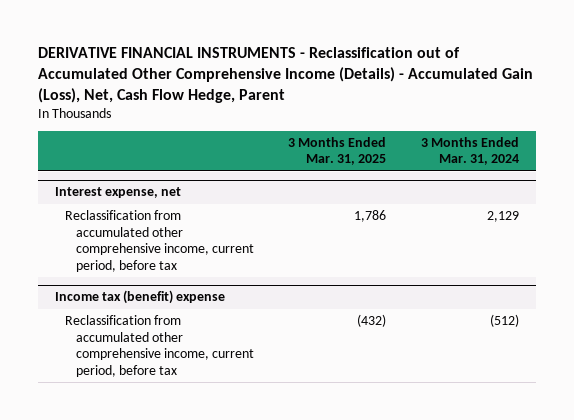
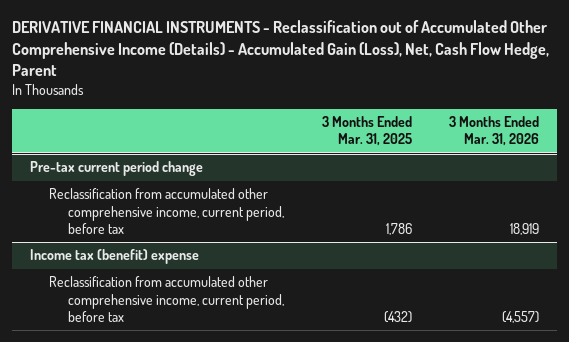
[421,136,520,166] 3 Months Ended Mar. 31, 2024 -> none
none -> [448,116,539,147] 3 Months Ended Mar. 31, 2026
[55,187,182,199] Interest expense, net -> [30,161,204,177] Pre-tax current period change

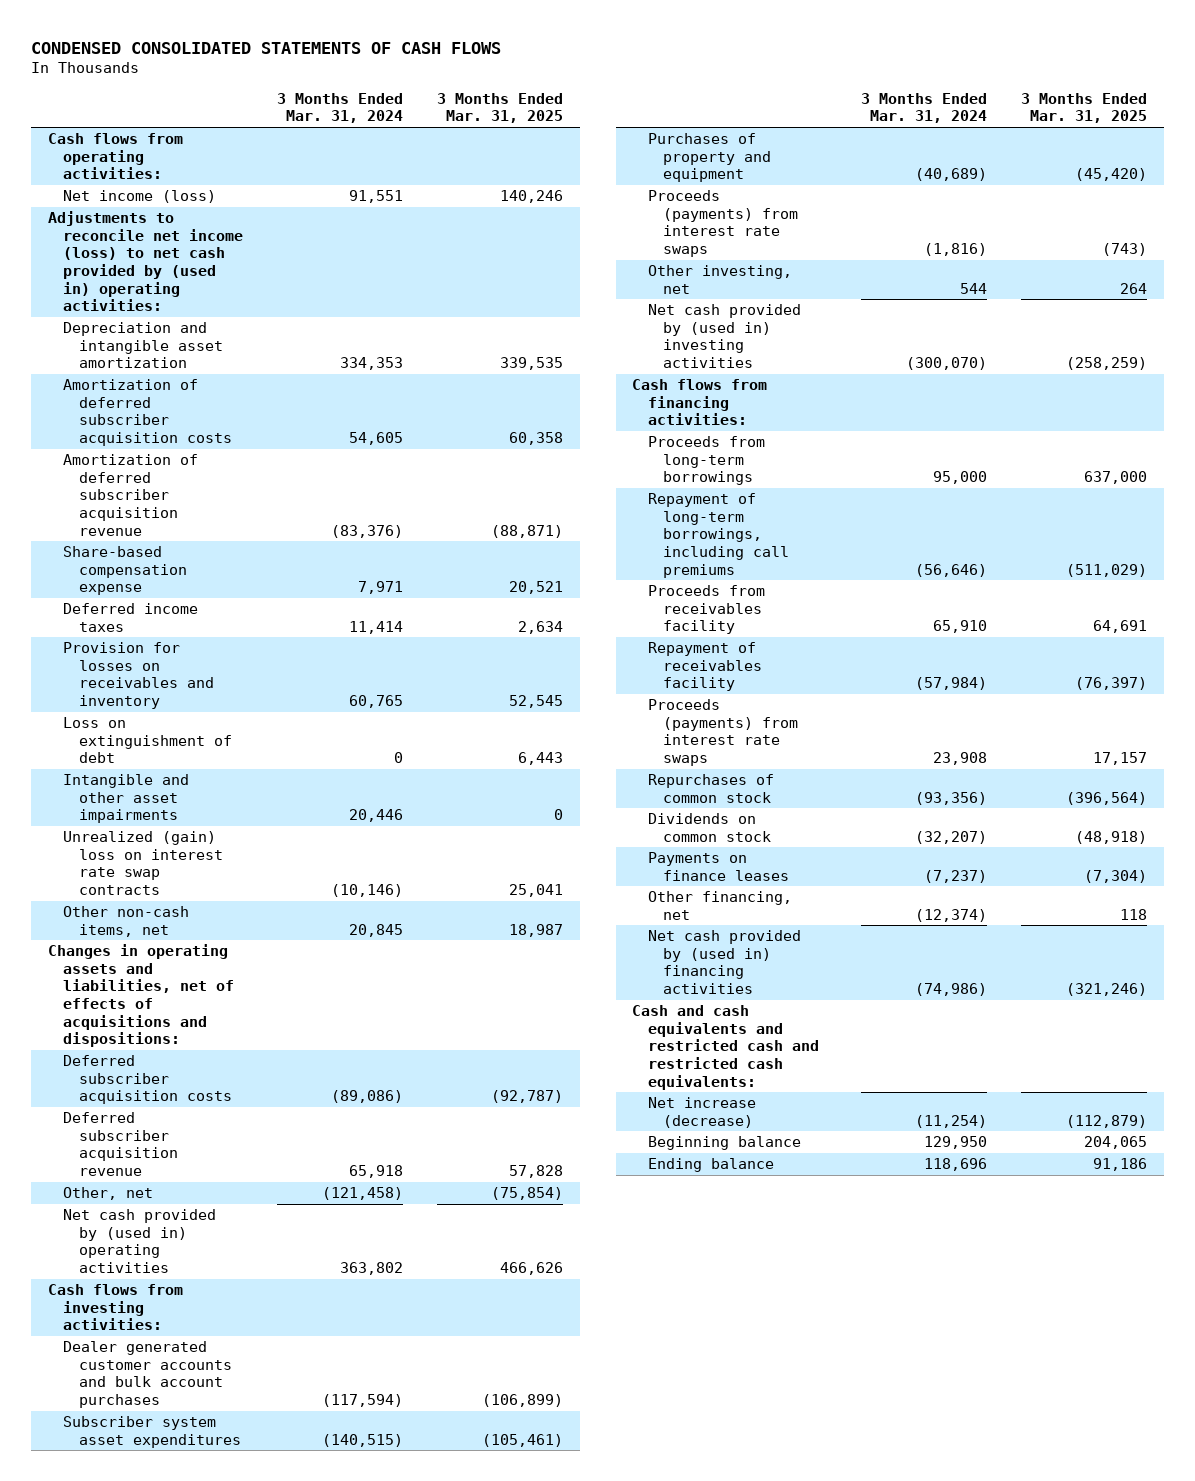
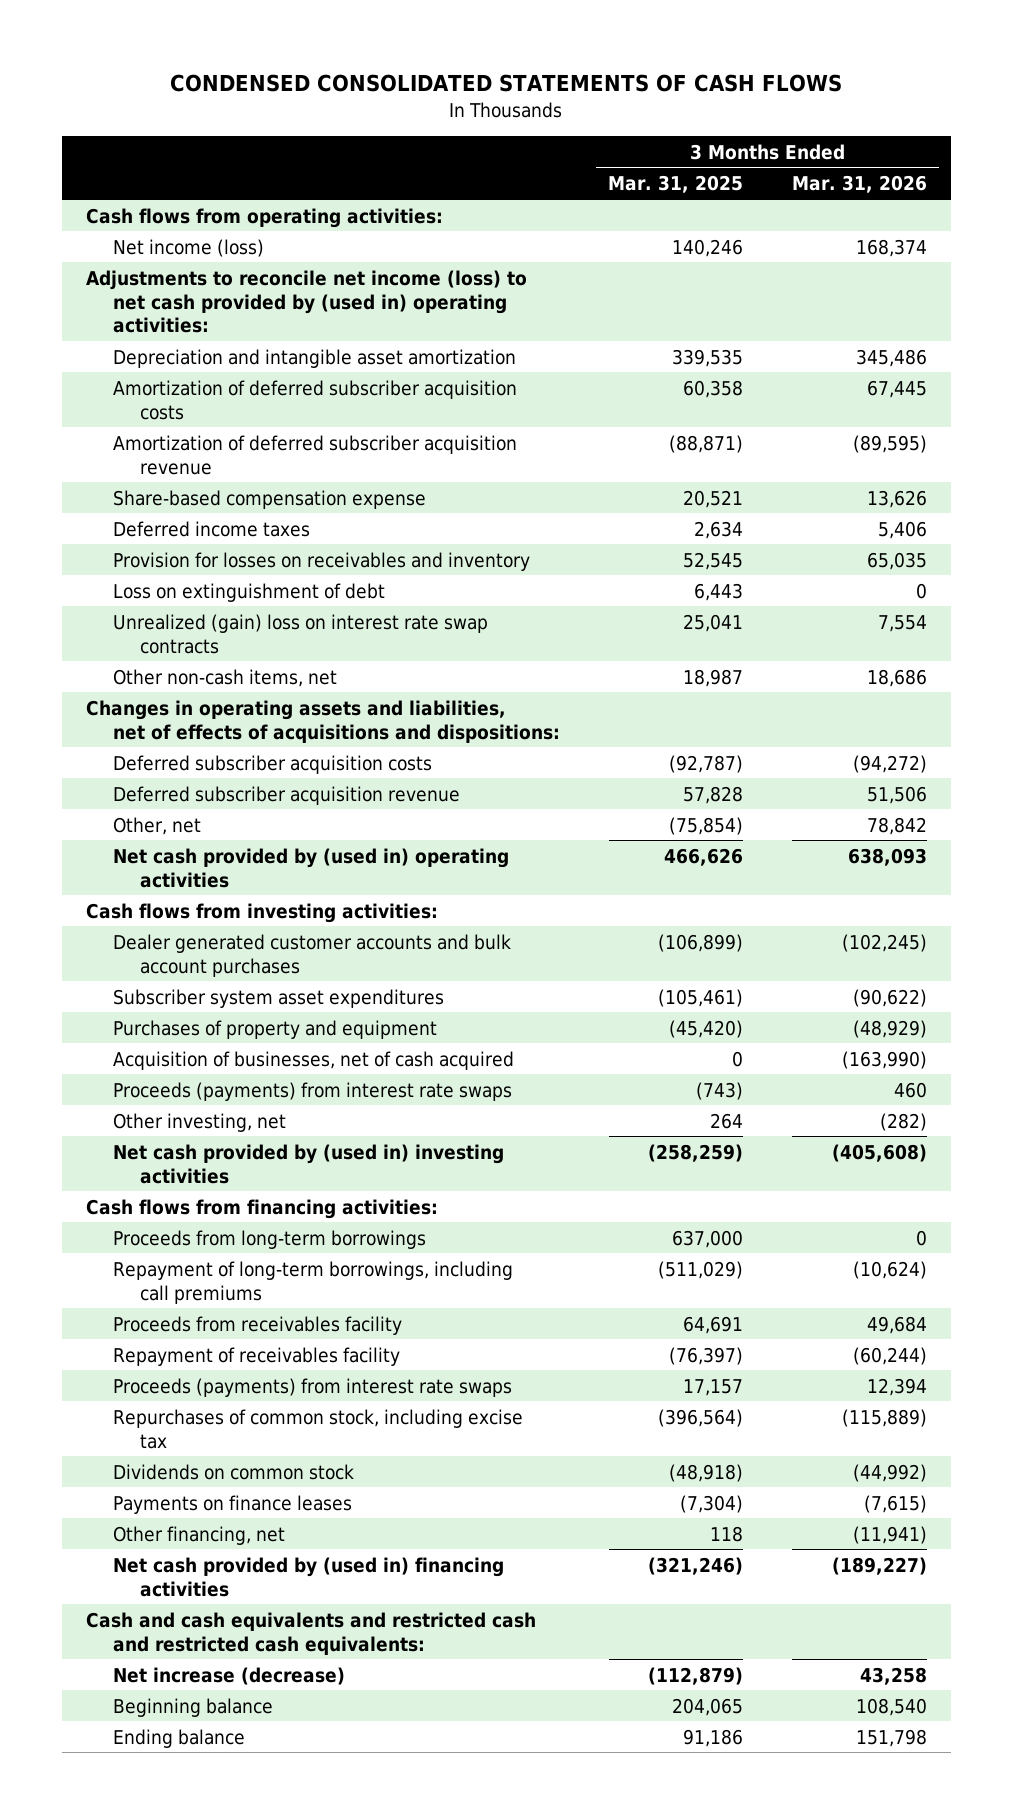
[277,92,404,124] 3 Months Ended Mar. 31, 2024 -> none
none -> [791,175,927,194] Mar. 31, 2026
[63,774,190,824] Intangible and other asset impairments -> none
none -> [113,1050,515,1070] Acquisition of businesses, net of cash acquired
[647,774,774,803] Repurchases of common stock -> [113,1408,524,1449] Repurchases of common stock, including excise tax

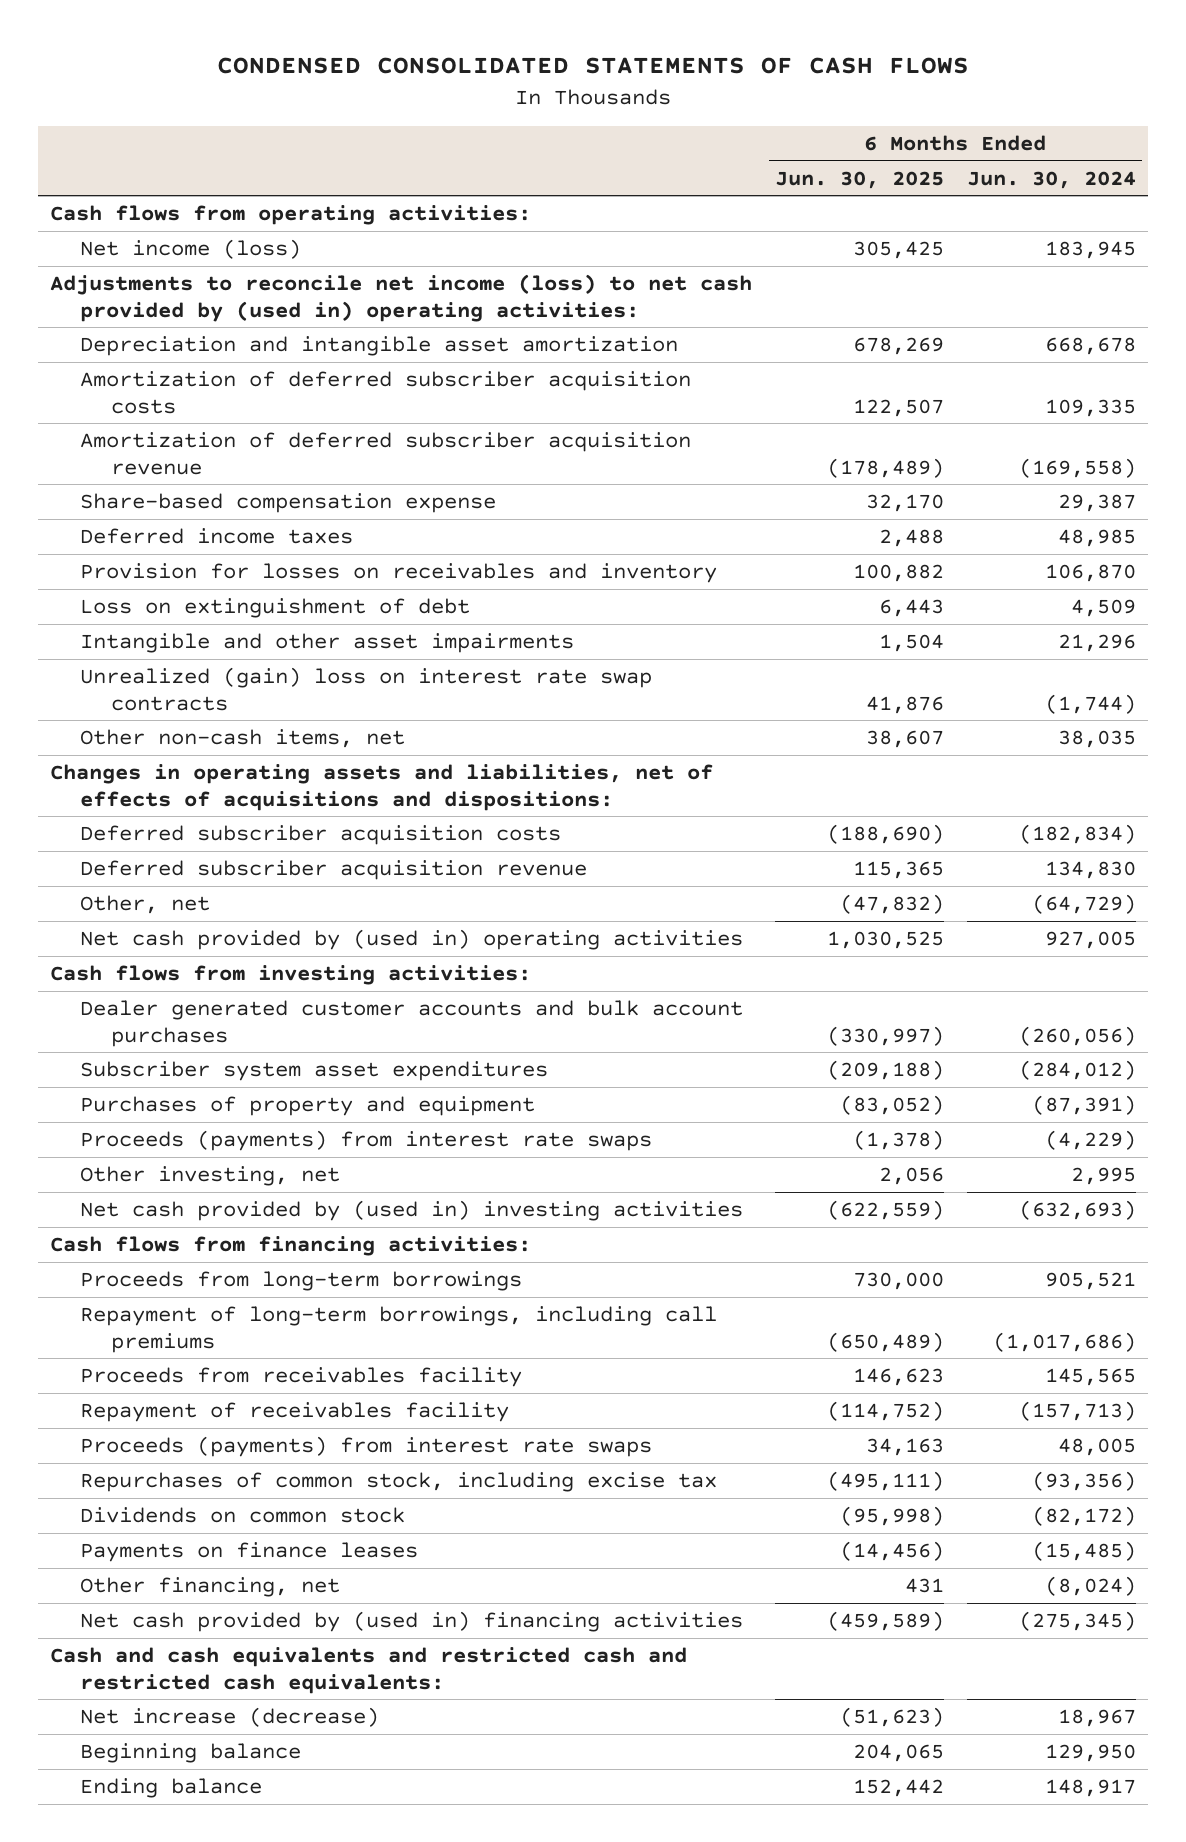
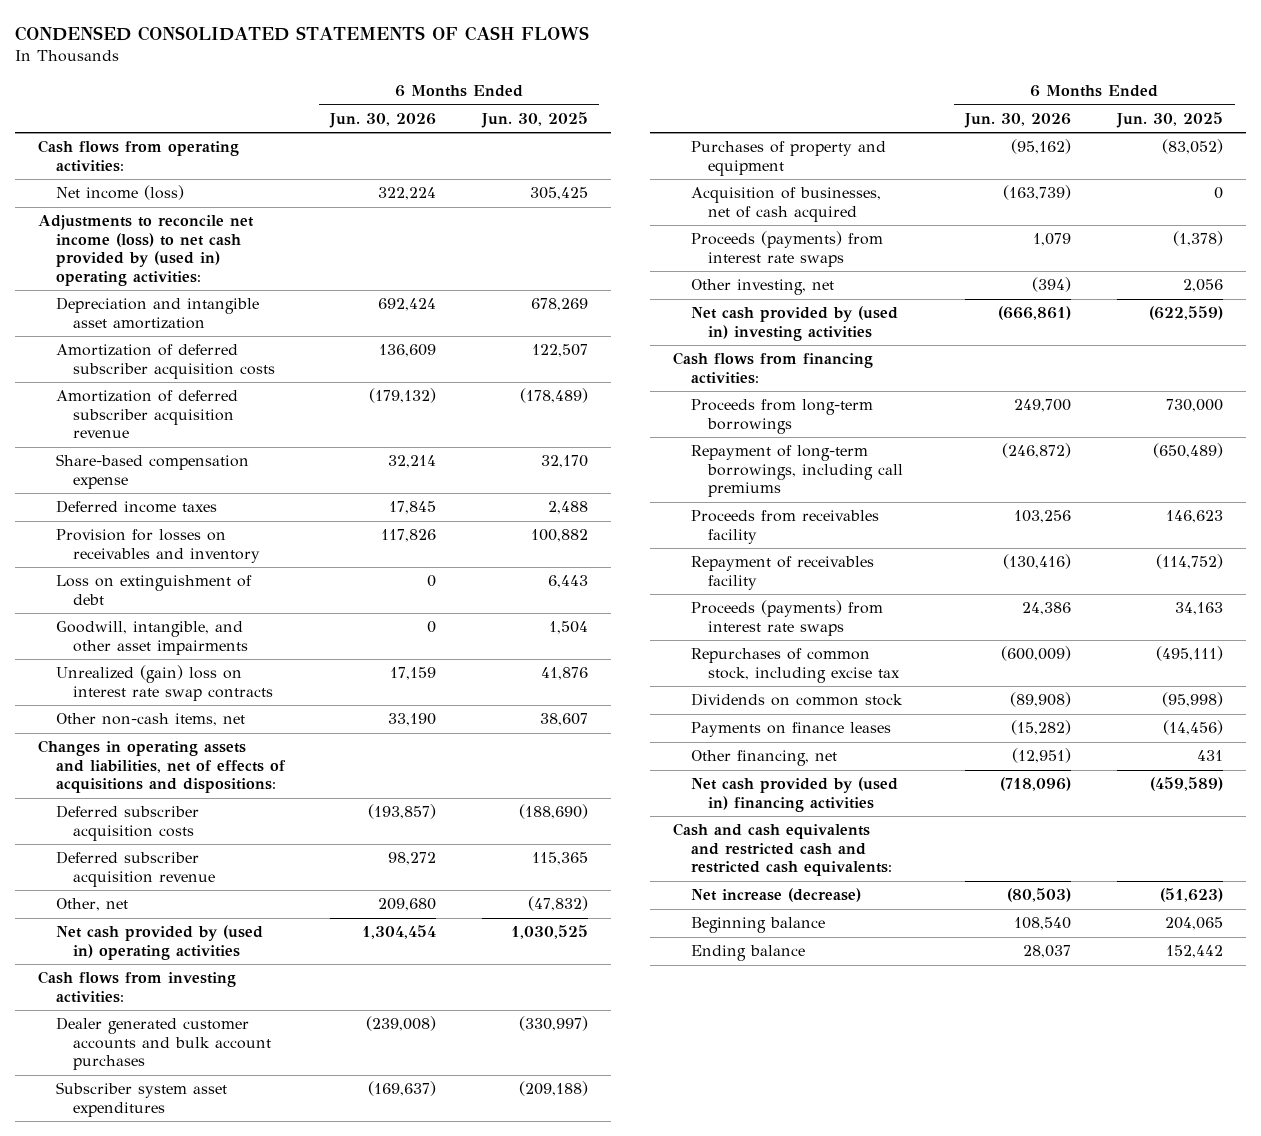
[966,170,1136,189] Jun. 30, 2024 -> none
none -> [329,112,437,128] Jun. 30, 2026
[80,632,575,653] Intangible and other asset impairments -> [55,621,249,655] Goodwill, intangible, and other asset impairments
none -> [690,187,881,222] Acquisition of businesses, net of cash acquired

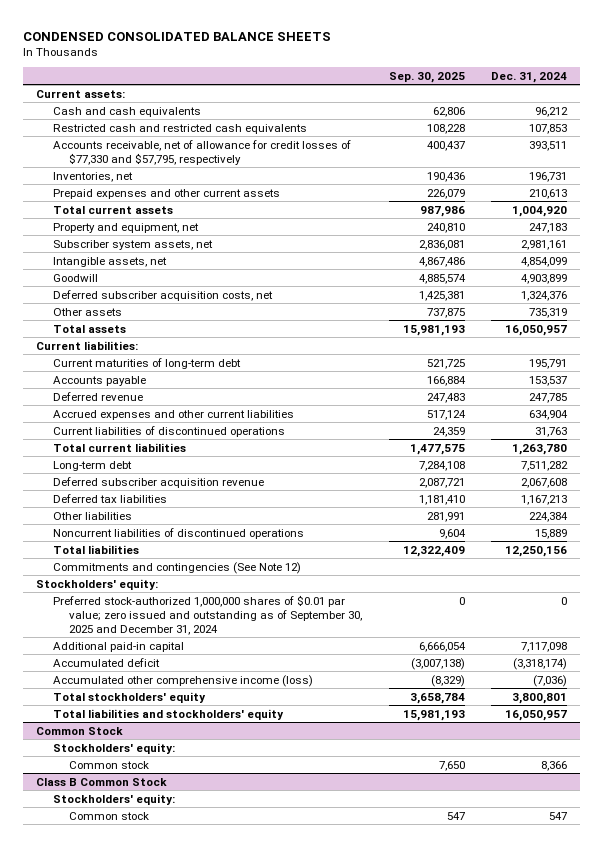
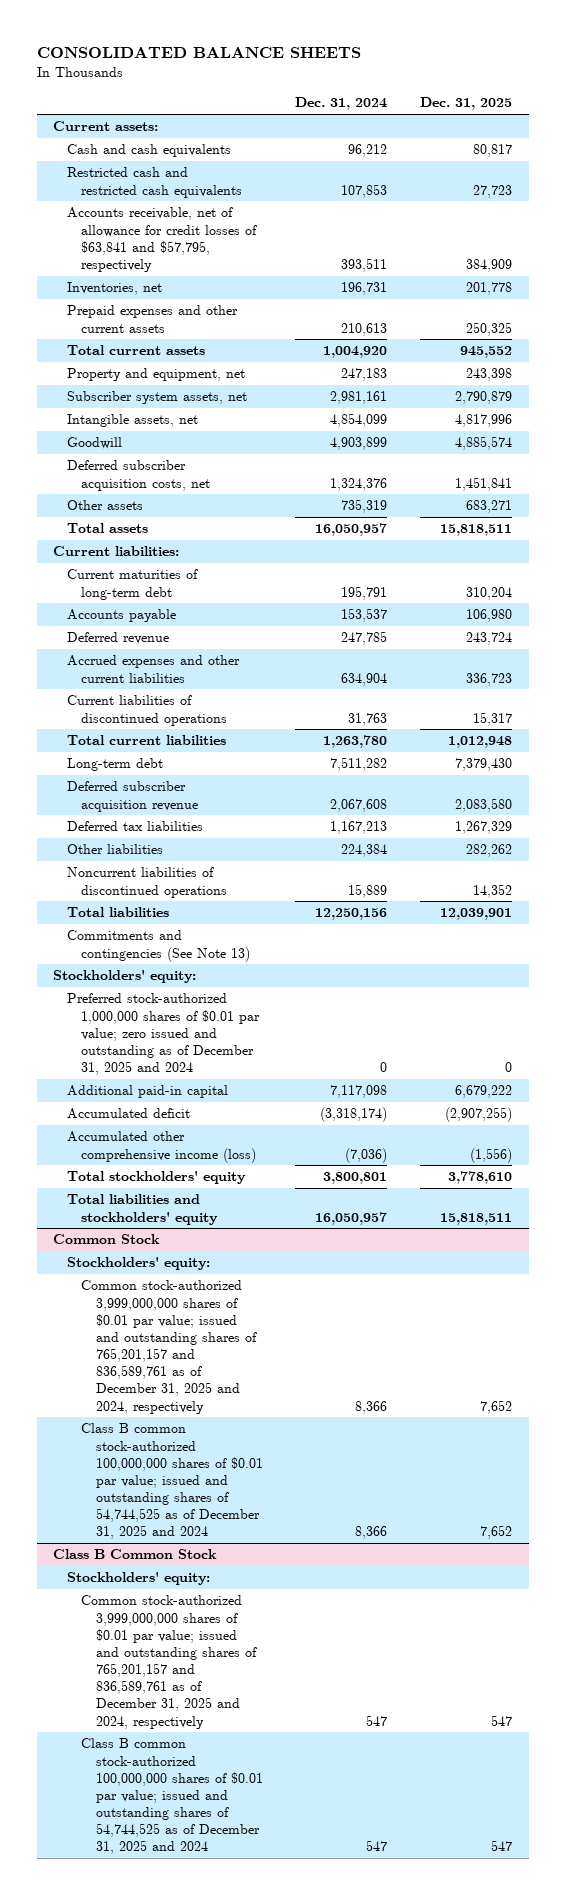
[23,31,332,41] CONDENSED CONSOLIDATED BALANCE SHEETS -> [36,47,361,59] CONSOLIDATED BALANCE SHEETS
[388,71,465,83] Sep. 30, 2025 -> none
none -> [420,97,513,111] Dec. 31, 2025
[52,139,351,165] Accounts receivable, net of allowance for credit losses of $77,330 and $57,795, respectively -> [67,207,258,272] Accounts receivable, net of allowance for credit losses of $63,841 and $57,795, respectively
[52,561,301,574] Commitments and contingencies (See Note 12) -> [67,930,251,962] Commitments and contingencies (See Note 13)
[52,594,363,635] Preferred stock-authorized 1,000,000 shares of $0.01 par value; zero issued and outstanding as of September 30, 2025 and December 31, 2024 -> [67,993,261,1076] Preferred stock-authorized 1,000,000 shares of $0.01 par value; zero issued and outstanding as of December 31, 2025 and 2024
[69,760,150,769] Common stock -> [81,1280,257,1414] Common stock-authorized 3,999,000,000 shares of $0.01 par value; issued and outstanding shares of 765,201,157 and 836,589,761 as of December 31, 2025 and 2024, respectively
none -> [81,1423,263,1540] Class B common stock-authorized 100,000,000 shares of $0.01 par value; issued and outstanding shares of 54,744,525 as of December 31, 2025 and 2024
[69,811,150,820] Common stock -> [81,1595,257,1729] Common stock-authorized 3,999,000,000 shares of $0.01 par value; issued and outstanding shares of 765,201,157 and 836,589,761 as of December 31, 2025 and 2024, respectively
none -> [81,1738,263,1855] Class B common stock-authorized 100,000,000 shares of $0.01 par value; issued and outstanding shares of 54,744,525 as of December 31, 2025 and 2024

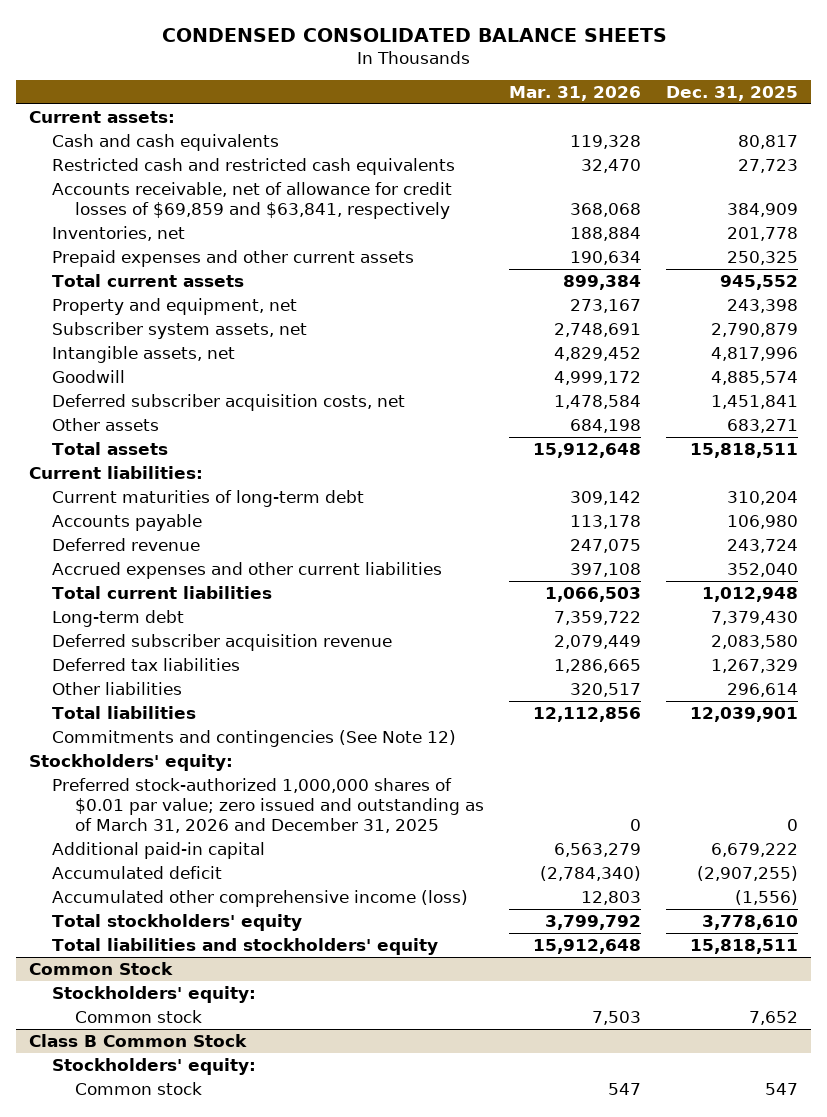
[36,47,361,59] CONSOLIDATED BALANCE SHEETS -> [161,27,667,42] CONDENSED CONSOLIDATED BALANCE SHEETS
[295,97,388,111] Dec. 31, 2024 -> none
none -> [509,85,642,101] Mar. 31, 2026
[67,207,258,272] Accounts receivable, net of allowance for credit losses of $63,841 and $57,795, respectively -> [52,181,453,219] Accounts receivable, net of allowance for credit losses of $69,859 and $63,841, respectively
[67,695,228,726] Current liabilities of discontinued operations -> none
[466,672,513,686] 336,723 -> [727,562,799,577] 352,040
[67,867,228,898] Noncurrent liabilities of discontinued operations -> none
[466,844,513,858] 282,262 -> [727,682,799,697] 296,614
[67,930,251,962] Commitments and contingencies (See Note 13) -> [52,729,457,747] Commitments and contingencies (See Note 12)
[67,993,261,1076] Preferred stock-authorized 1,000,000 shares of $0.01 par value; zero issued and outstanding as of December 31, 2025 and 2024 -> [52,777,485,833] Preferred stock-authorized 1,000,000 shares of $0.01 par value; zero issued and outstanding as of March 31, 2026 and December 31, 2025
[81,1423,263,1540] Class B common stock-authorized 100,000,000 shares of $0.01 par value; issued and outstanding shares of 54,744,525 as of December 31, 2025 and 2024 -> none
[81,1280,257,1414] Common stock-authorized 3,999,000,000 shares of $0.01 par value; issued and outstanding shares of 765,201,157 and 836,589,761 as of December 31, 2025 and 2024, respectively -> [75,1009,203,1023] Common stock
[81,1738,263,1855] Class B common stock-authorized 100,000,000 shares of $0.01 par value; issued and outstanding shares of 54,744,525 as of December 31, 2025 and 2024 -> none
[81,1595,257,1729] Common stock-authorized 3,999,000,000 shares of $0.01 par value; issued and outstanding shares of 765,201,157 and 836,589,761 as of December 31, 2025 and 2024, respectively -> [75,1081,203,1095] Common stock

